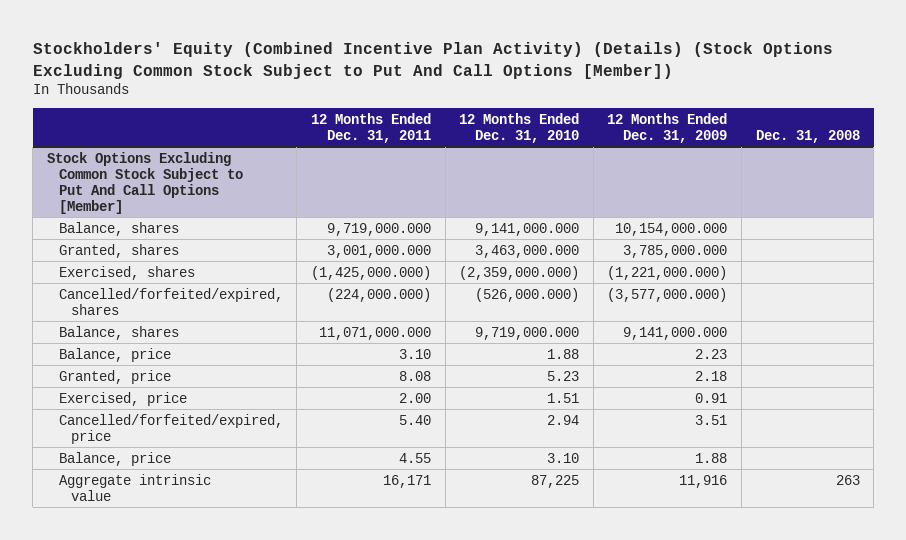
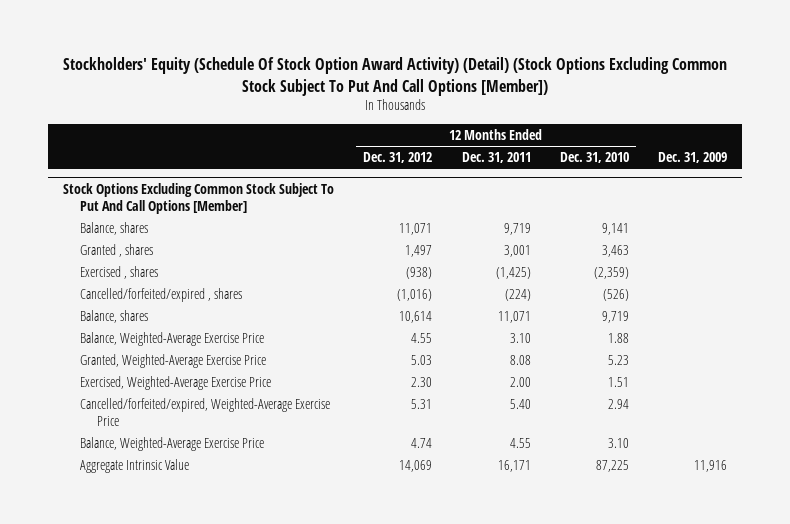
[32,42,833,79] Stockholders' Equity (Combined Incentive Plan Activity) (Details) (Stock Options Excluding Common Stock Subject to Put And Call Options [Member]) -> [63,56,728,96] Stockholders' Equity (Schedule Of Stock Option Award Activity) (Detail) (Stock Options Excluding Common Stock Subject To Put And Call Options [Member])
[607,112,728,143] 12 Months Ended Dec. 31, 2009 -> none
[755,129,860,143] Dec. 31, 2008 -> none
none -> [363,152,433,164] Dec. 31, 2012
none -> [658,152,728,164] Dec. 31, 2009
[46,151,243,214] Stock Options Excluding Common Stock Subject to Put And Call Options [Member] -> [62,182,334,214] Stock Options Excluding Common Stock Subject To Put And Call Options [Member]
[327,222,432,236] 9,719,000.000 -> [503,222,531,235] 9,719
[475,222,580,236] 9,141,000.000 -> [602,222,630,235] 9,141
[58,243,179,258] Granted, shares -> [79,243,153,257] Granted , shares
[327,244,432,258] 3,001,000.000 -> [503,244,531,257] 3,001
[475,244,580,258] 3,463,000.000 -> [602,244,630,257] 3,463
[58,265,195,280] Exercised, shares -> [79,265,158,279] Exercised , shares
[311,265,432,280] (1,425,000.000) -> [495,266,531,279] (1,425)
[459,265,580,280] (2,359,000.000) -> [594,266,630,279] (2,359)
[58,287,283,315] Cancelled/forfeited/expired, shares -> [79,287,242,302] Cancelled/forfeited/expired , shares
[327,287,432,302] (224,000.000) -> [504,288,531,301] (224)
[475,287,580,302] (526,000.000) -> [603,288,630,301] (526)
[319,326,432,340] 11,071,000.000 -> [497,310,531,323] 11,071
[475,326,580,340] 9,719,000.000 -> [602,310,630,323] 9,719
[58,347,171,362] Balance, price -> [79,331,264,346] Balance, Weighted-Average Exercise Price
[58,369,171,384] Granted, price -> [79,353,266,368] Granted, Weighted-Average Exercise Price
[58,391,187,406] Exercised, price -> [79,375,271,390] Exercised, Weighted-Average Exercise Price
[58,413,283,444] Cancelled/forfeited/expired, price -> [79,397,330,427] Cancelled/forfeited/expired, Weighted-Average Exercise Price
[58,451,171,466] Balance, price -> [79,436,264,451] Balance, Weighted-Average Exercise Price
[58,473,211,501] Aggregate intrinsic value -> [79,458,189,473] Aggregate Intrinsic Value

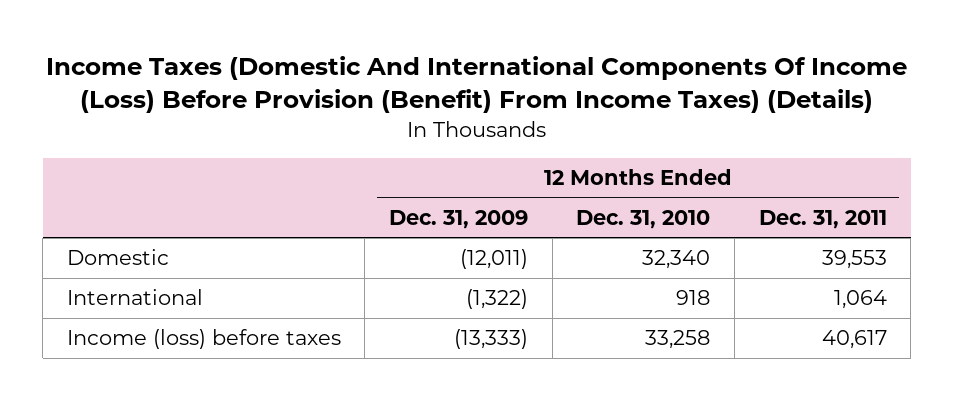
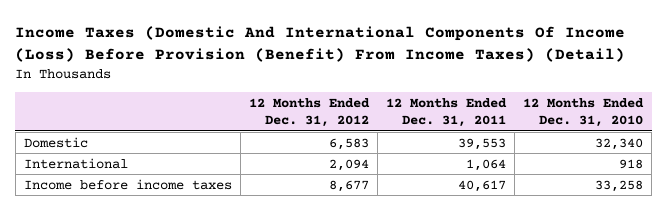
[45,56,907,114] Income Taxes (Domestic And International Components Of Income (Loss) Before Provision (Benefit) From Income Taxes) (Details) -> [15,26,626,62] Income Taxes (Domestic And International Components Of Income (Loss) Before Provision (Benefit) From Income Taxes) (Detail)
[389,209,529,229] Dec. 31, 2009 -> none
none -> [249,97,371,127] 12 Months Ended Dec. 31, 2012
[66,329,341,350] Income (loss) before taxes -> [24,178,233,190] Income before income taxes

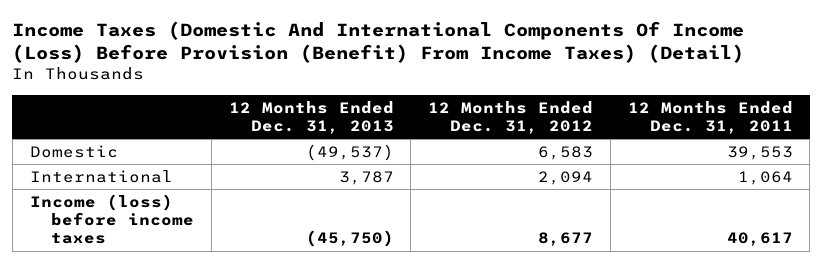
[523,97,645,127] 12 Months Ended Dec. 31, 2010 -> none
none -> [228,100,394,134] 12 Months Ended Dec. 31, 2013
[24,178,233,190] Income before income taxes -> [29,193,195,245] Income (loss) before income taxes

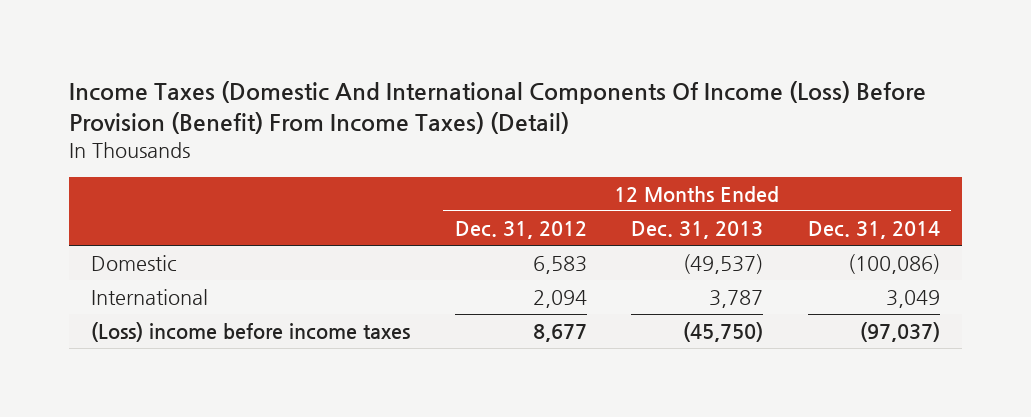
[627,100,793,134] 12 Months Ended Dec. 31, 2011 -> none
none -> [807,220,940,239] Dec. 31, 2014
[29,193,195,245] Income (loss) before income taxes -> [90,322,410,343] (Loss) income before income taxes

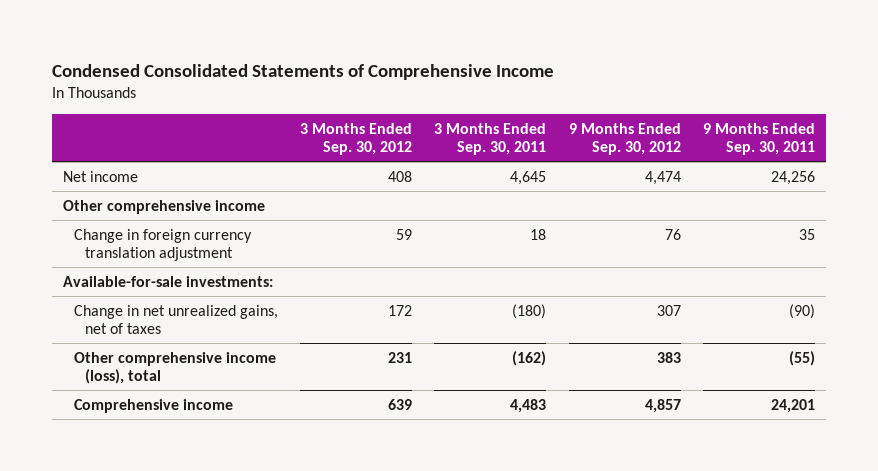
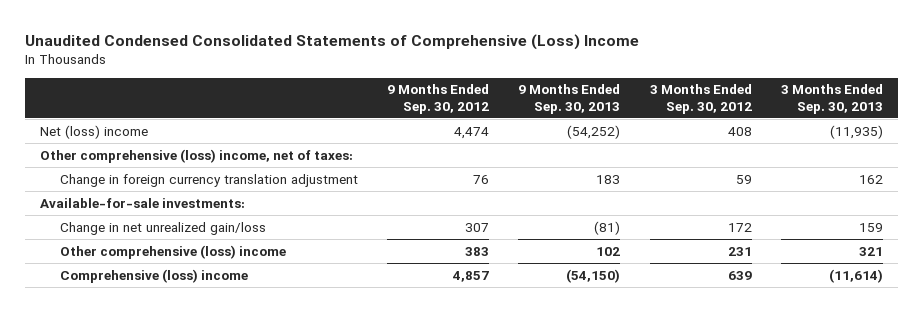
[51,63,554,80] Condensed Consolidated Statements of Comprehensive Income -> [24,33,639,50] Unaudited Condensed Consolidated Statements of Comprehensive (Loss) Income
[434,122,547,156] 3 Months Ended Sep. 30, 2011 -> none
[702,122,815,156] 9 Months Ended Sep. 30, 2011 -> none
none -> [518,84,621,114] 9 Months Ended Sep. 30, 2013
none -> [780,84,883,114] 3 Months Ended Sep. 30, 2013
[62,170,138,182] Net income -> [39,124,148,139] Net (loss) income
[62,199,265,214] Other comprehensive income -> [39,148,353,163] Other comprehensive (loss) income, net of taxes:
[74,304,279,335] Change in net unrealized gains, net of taxes -> [59,221,266,235] Change in net unrealized gain/loss
[74,351,277,385] Other comprehensive income (loss), total -> [59,244,286,259] Other comprehensive (loss) income
[74,398,234,413] Comprehensive income -> [59,268,248,283] Comprehensive (loss) income

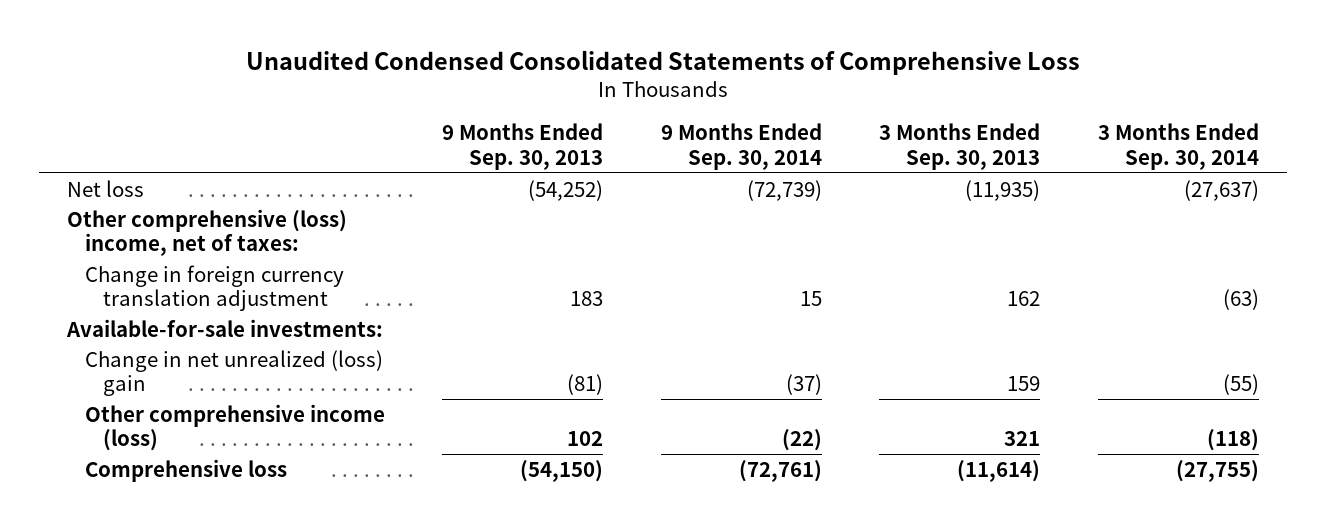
[24,33,639,50] Unaudited Condensed Consolidated Statements of Comprehensive (Loss) Income -> [245,50,1080,76] Unaudited Condensed Consolidated Statements of Comprehensive Loss
[387,84,490,114] 9 Months Ended Sep. 30, 2012 -> none
[649,84,752,114] 3 Months Ended Sep. 30, 2012 -> none
none -> [660,123,822,171] 9 Months Ended Sep. 30, 2014
none -> [1097,123,1259,171] 3 Months Ended Sep. 30, 2014
[39,124,148,139] Net (loss) income -> [67,179,145,197] Net loss
[59,221,266,235] Change in net unrealized gain/loss -> [84,349,383,397] Change in net unrealized (loss) gain
[59,244,286,259] Other comprehensive (loss) income -> [84,403,385,452] Other comprehensive income (loss)
[59,268,248,283] Comprehensive (loss) income -> [84,458,287,482] Comprehensive loss

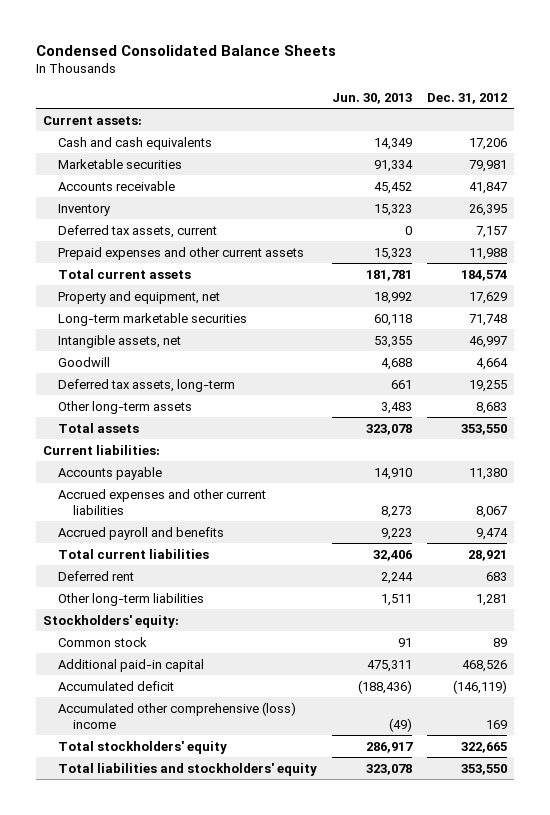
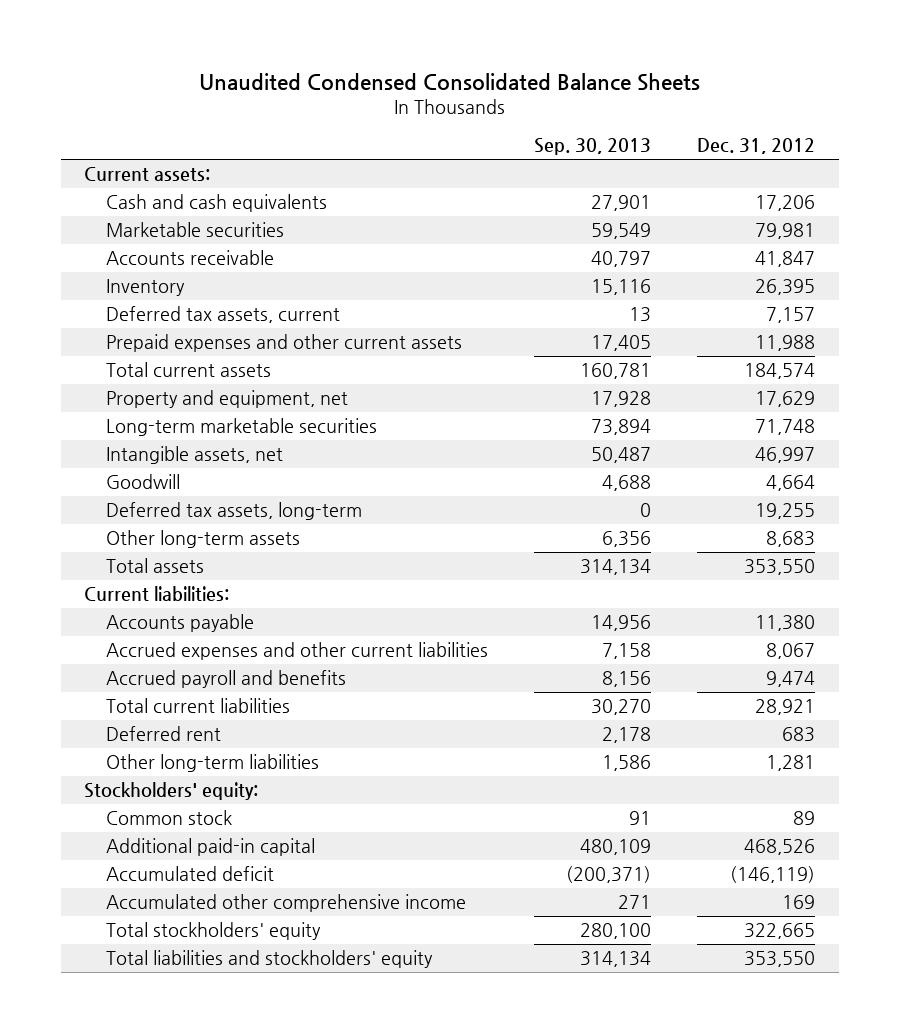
[35,44,336,56] Condensed Consolidated Balance Sheets -> [198,72,700,91] Unaudited Condensed Consolidated Balance Sheets
[331,92,412,104] Jun. 30, 2013 -> none
none -> [533,138,651,156] Sep. 30, 2013
[58,701,297,729] Accumulated other comprehensive (loss) income -> [105,894,466,913] Accumulated other comprehensive income

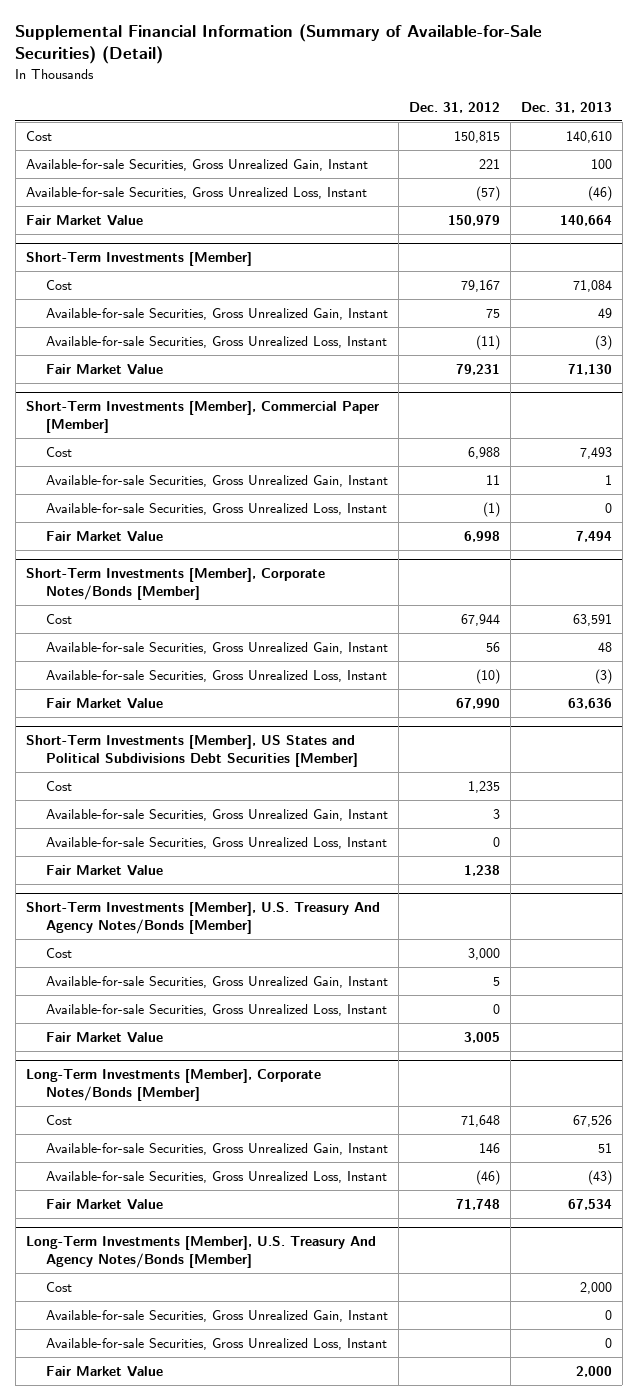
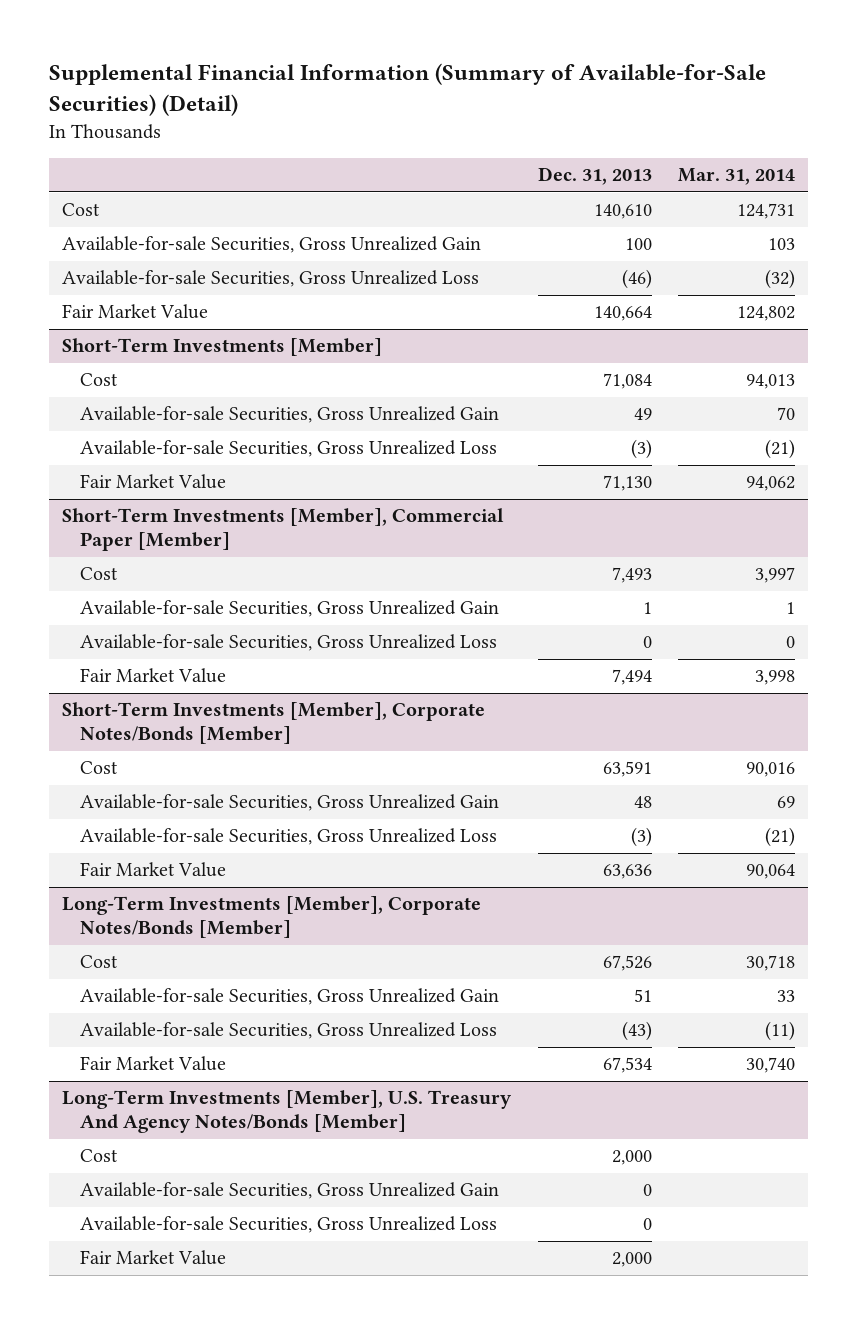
[408,101,500,113] Dec. 31, 2012 -> none
none -> [678,168,796,186] Mar. 31, 2014
[25,158,368,171] Available-for-sale Securities, Gross Unrealized Gain, Instant -> [62,236,482,254] Available-for-sale Securities, Gross Unrealized Gain
[25,186,367,199] Available-for-sale Securities, Gross Unrealized Loss, Instant -> [62,270,480,288] Available-for-sale Securities, Gross Unrealized Loss
[45,307,388,320] Available-for-sale Securities, Gross Unrealized Gain, Instant -> [79,406,499,424] Available-for-sale Securities, Gross Unrealized Gain
[45,335,387,348] Available-for-sale Securities, Gross Unrealized Loss, Instant -> [79,440,497,458] Available-for-sale Securities, Gross Unrealized Loss
[45,474,388,487] Available-for-sale Securities, Gross Unrealized Gain, Instant -> [79,600,499,618] Available-for-sale Securities, Gross Unrealized Gain
[45,502,387,515] Available-for-sale Securities, Gross Unrealized Loss, Instant -> [79,634,497,652] Available-for-sale Securities, Gross Unrealized Loss
[45,641,388,654] Available-for-sale Securities, Gross Unrealized Gain, Instant -> [79,794,499,812] Available-for-sale Securities, Gross Unrealized Gain
[45,669,387,682] Available-for-sale Securities, Gross Unrealized Loss, Instant -> [79,828,497,846] Available-for-sale Securities, Gross Unrealized Loss
[25,735,358,768] Short-Term Investments [Member], US States and Political Subdivisions Debt Securities [Member] -> none
[45,780,72,791] Cost -> none
[45,808,388,821] Available-for-sale Securities, Gross Unrealized Gain, Instant -> none
[45,836,387,849] Available-for-sale Securities, Gross Unrealized Loss, Instant -> none
[45,864,163,876] Fair Market Value -> none
[25,902,380,935] Short-Term Investments [Member], U.S. Treasury And Agency Notes/Bonds [Member] -> none
[45,947,72,958] Cost -> none
[45,975,388,988] Available-for-sale Securities, Gross Unrealized Gain, Instant -> none
[45,1003,387,1016] Available-for-sale Securities, Gross Unrealized Loss, Instant -> none
[45,1031,163,1043] Fair Market Value -> none
[45,1142,388,1155] Available-for-sale Securities, Gross Unrealized Gain, Instant -> [79,988,499,1006] Available-for-sale Securities, Gross Unrealized Gain
[45,1170,387,1183] Available-for-sale Securities, Gross Unrealized Loss, Instant -> [79,1022,497,1040] Available-for-sale Securities, Gross Unrealized Loss
[45,1309,388,1322] Available-for-sale Securities, Gross Unrealized Gain, Instant -> [79,1182,499,1200] Available-for-sale Securities, Gross Unrealized Gain
[45,1337,387,1350] Available-for-sale Securities, Gross Unrealized Loss, Instant -> [79,1216,497,1234] Available-for-sale Securities, Gross Unrealized Loss

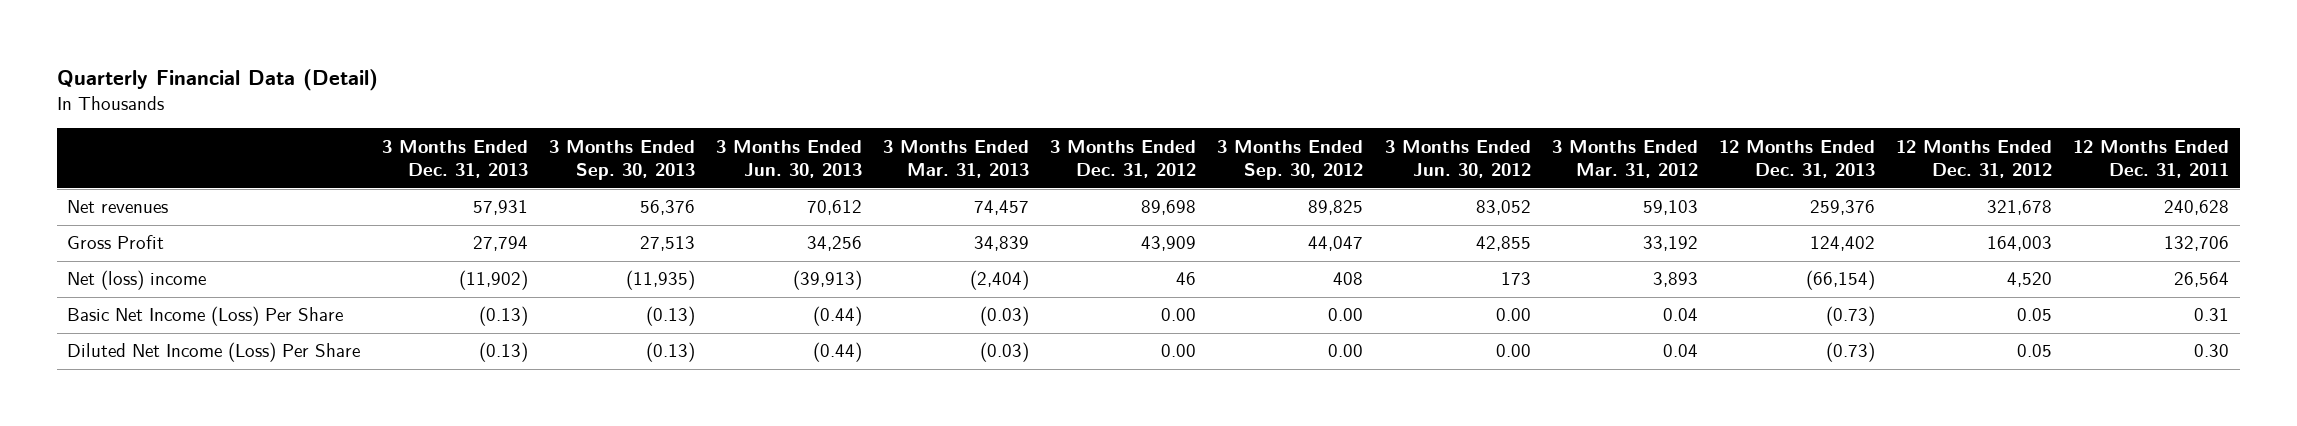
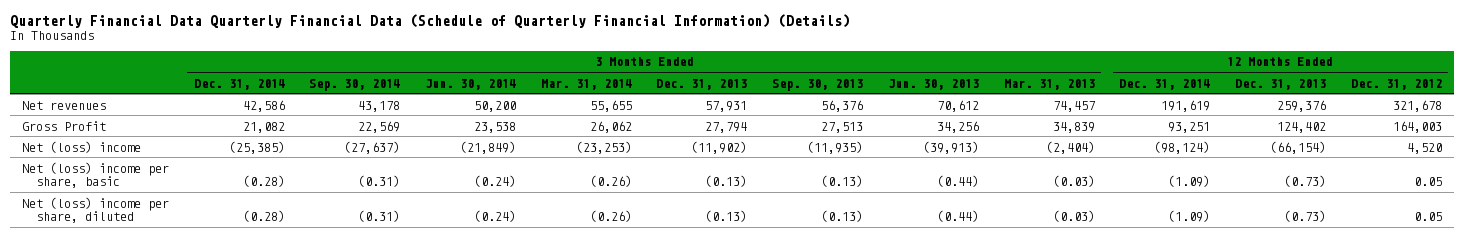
[56,69,378,92] Quarterly Financial Data (Detail) -> [9,13,850,28] Quarterly Financial Data Quarterly Financial Data (Schedule of Quarterly Financial Information) (Details)
[1050,139,1197,178] 3 Months Ended Dec. 31, 2012 -> none
[1217,139,1364,180] 3 Months Ended Sep. 30, 2012 -> none
[1384,139,1531,178] 3 Months Ended Jun. 30, 2012 -> none
[1551,139,1698,178] 3 Months Ended Mar. 31, 2012 -> none
[2073,139,2230,178] 12 Months Ended Dec. 31, 2011 -> none
none -> [193,78,285,90] Dec. 31, 2014
none -> [309,78,401,91] Sep. 30, 2014
none -> [424,78,516,90] Jun. 30, 2014
none -> [540,78,632,90] Mar. 31, 2014
none -> [1119,78,1211,90] Dec. 31, 2014
[67,306,344,327] Basic Net Income (Loss) Per Share -> [21,161,169,188] Net (loss) income per share, basic
[67,342,361,363] Diluted Net Income (Loss) Per Share -> [21,196,169,223] Net (loss) income per share, diluted

